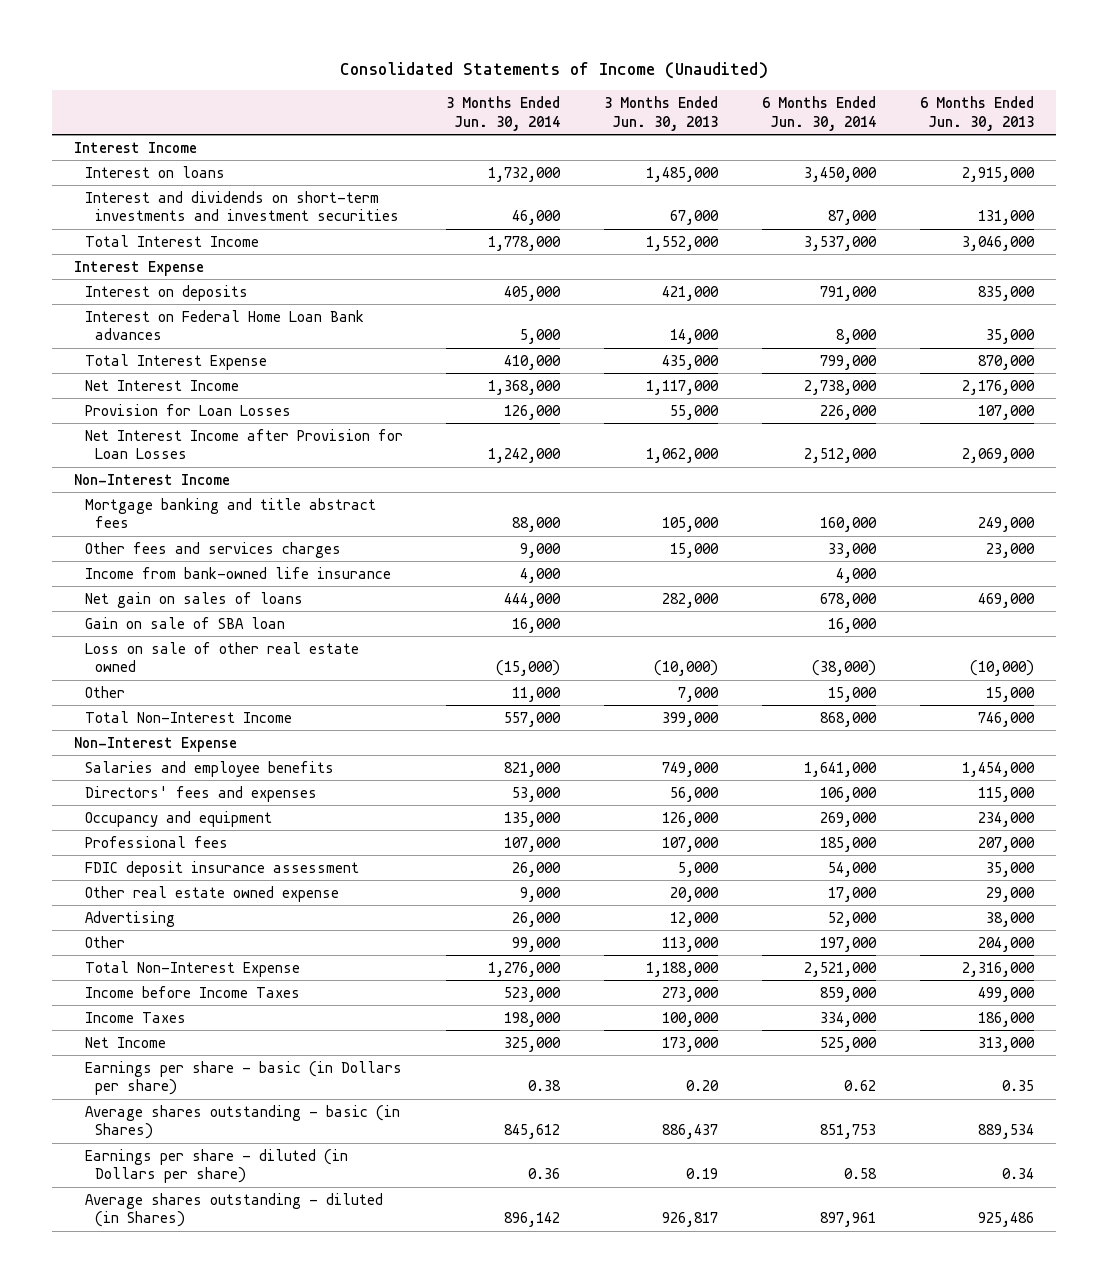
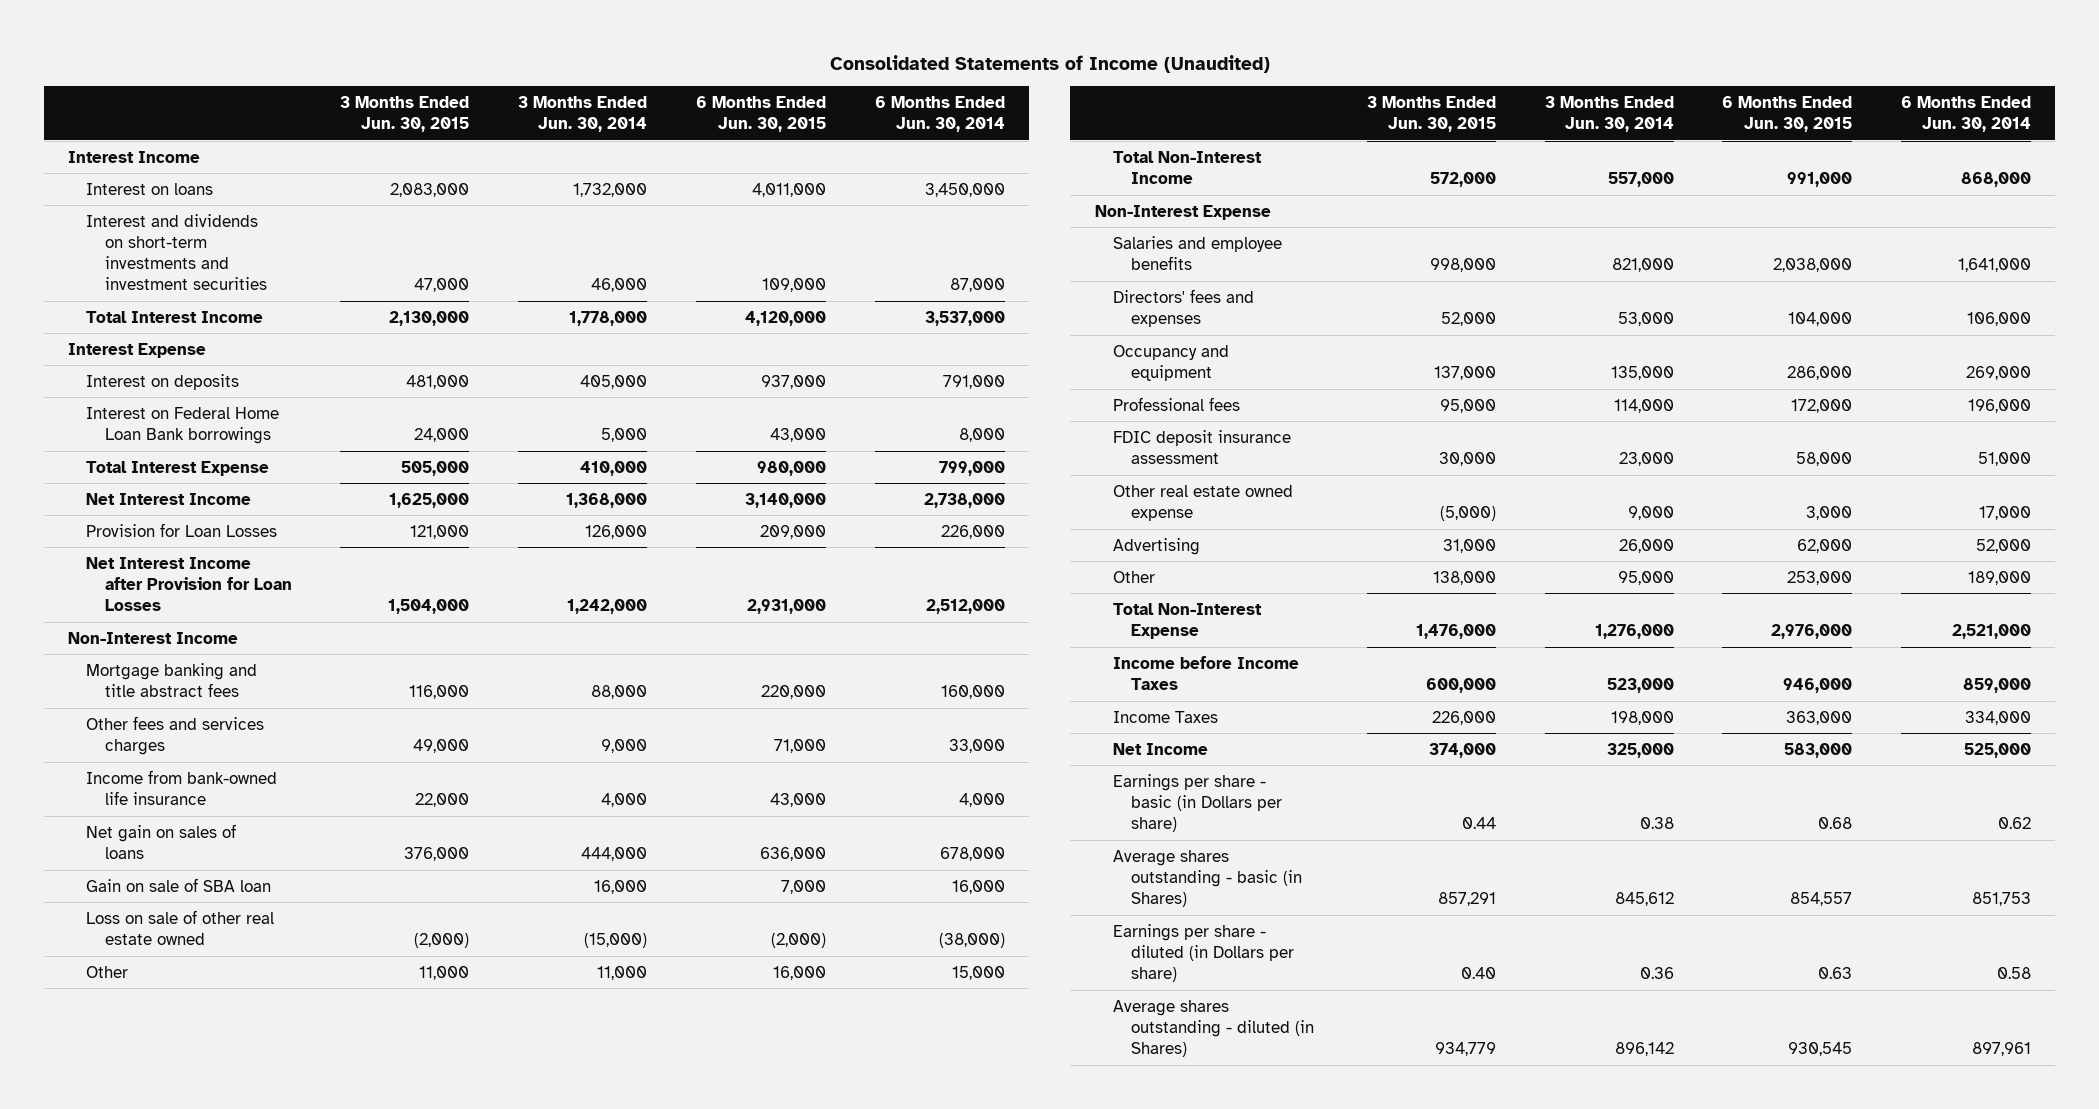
[604,96,719,131] 3 Months Ended Jun. 30, 2013 -> none
[919,96,1034,131] 6 Months Ended Jun. 30, 2013 -> none
none -> [340,96,470,133] 3 Months Ended Jun. 30, 2015
none -> [695,96,826,133] 6 Months Ended Jun. 30, 2015
[84,309,364,341] Interest on Federal Home Loan Bank advances -> [86,406,280,444] Interest on Federal Home Loan Bank borrowings
[504,836,562,852] 107,000 -> [1613,398,1674,413] 114,000
[819,836,877,852] 185,000 -> [1968,398,2032,413] 196,000
[512,861,562,877] 26,000 -> [1618,451,1674,466] 23,000
[827,861,877,877] 54,000 -> [1978,451,2032,466] 51,000
[512,936,562,952] 99,000 -> [1617,570,1674,585] 95,000
[819,936,877,952] 197,000 -> [1968,570,2032,585] 189,000

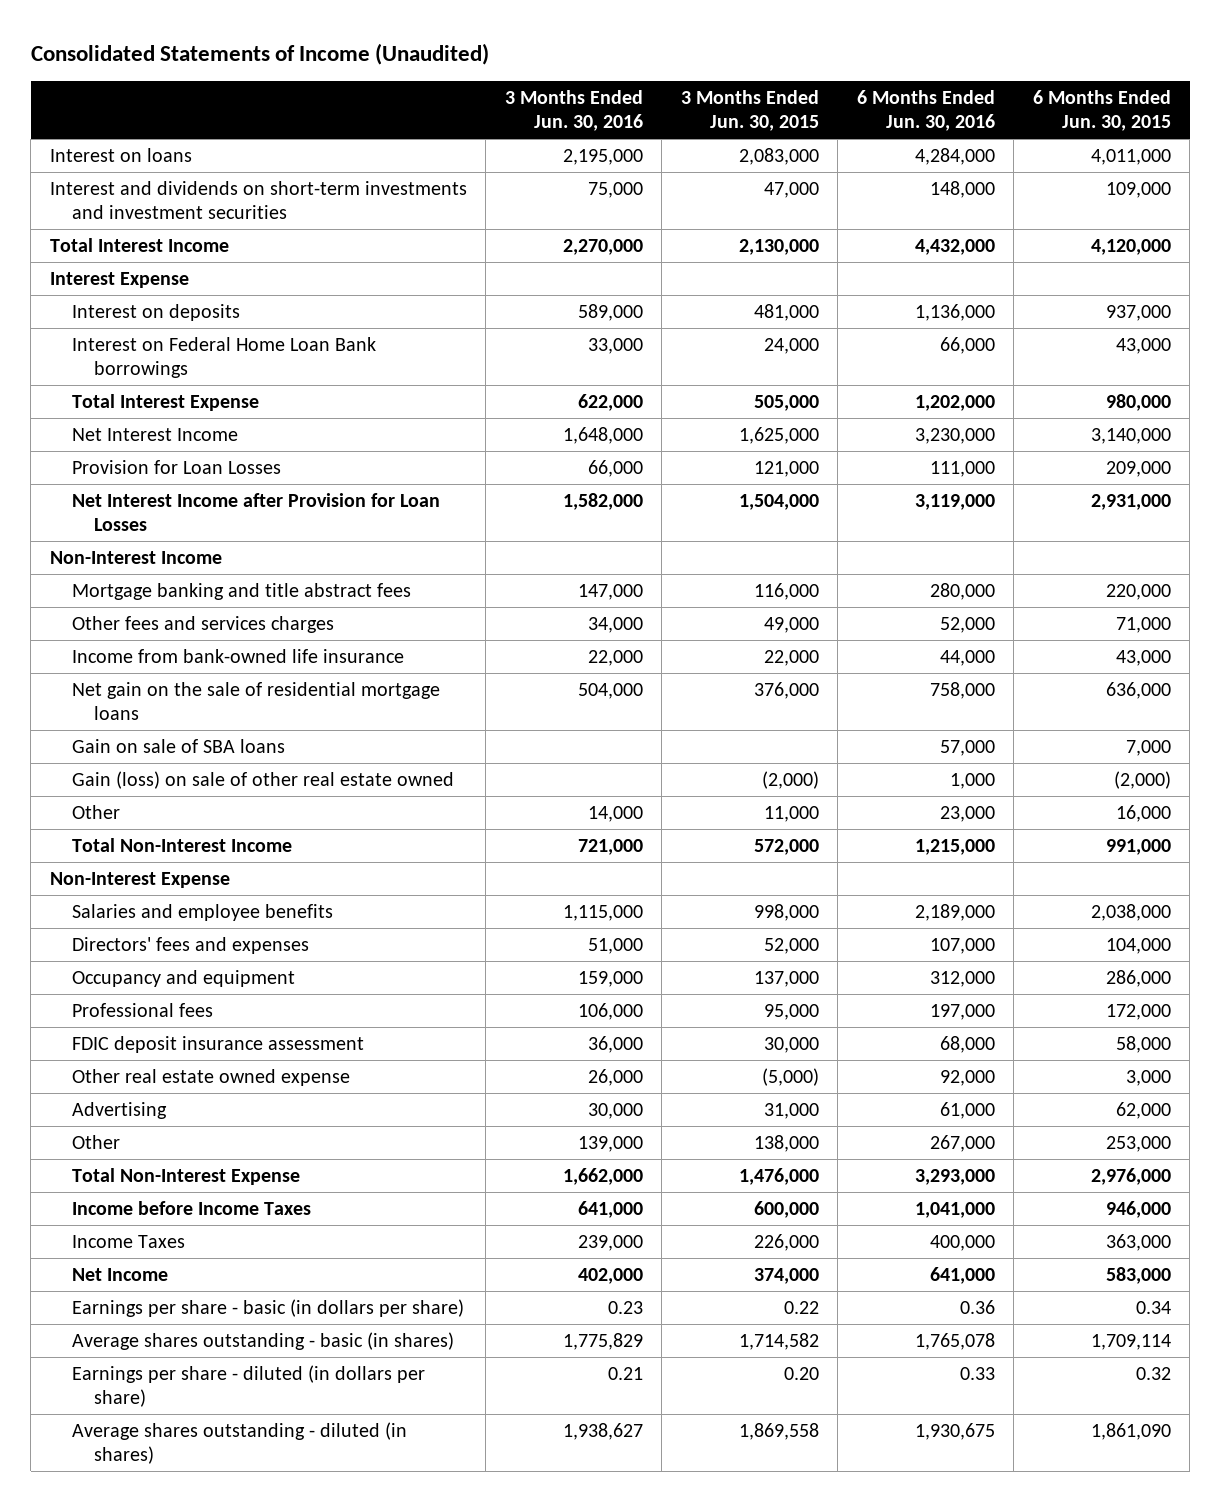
[518,96,648,133] 3 Months Ended Jun. 30, 2014 -> none
[874,96,1005,133] 6 Months Ended Jun. 30, 2014 -> none
none -> [504,89,643,132] 3 Months Ended Jun. 30, 2016
none -> [856,89,995,132] 6 Months Ended Jun. 30, 2016
[68,150,201,163] Interest Income -> none
[86,823,237,859] Net gain on sales of loans -> [71,681,440,721] Net gain on the sale of residential mortgage loans
[86,877,272,892] Gain on sale of SBA loan -> [71,738,285,753] Gain on sale of SBA loans
[86,909,275,945] Loss on sale of other real estate owned -> [71,770,454,789] Gain (loss) on sale of other real estate owned
[1112,773,1283,832] Earnings per share - basic (in Dollars per share) -> [71,1298,464,1317] Earnings per share - basic (in dollars per share)
[1461,816,1496,829] 0.44 -> [783,1300,819,1314] 0.22
[1818,816,1853,829] 0.68 -> [1135,1300,1171,1314] 0.34
[1112,849,1303,907] Average shares outstanding - basic (in Shares) -> [71,1331,454,1350] Average shares outstanding - basic (in shares)
[1437,891,1496,906] 857,291 -> [738,1332,819,1350] 1,714,582
[1790,891,1853,906] 854,557 -> [1090,1333,1171,1350] 1,709,114
[1112,923,1295,982] Earnings per share - diluted (in Dollars per share) -> [71,1364,425,1408] Earnings per share - diluted (in dollars per share)
[1460,966,1496,979] 0.40 -> [783,1366,819,1380] 0.20
[1818,966,1853,979] 0.63 -> [1135,1366,1171,1380] 0.32
[1112,999,1315,1057] Average shares outstanding - diluted (in Shares) -> [71,1421,407,1465] Average shares outstanding - diluted (in shares)
[1434,1041,1496,1056] 934,779 -> [738,1422,819,1440] 1,869,558
[1788,1041,1853,1056] 930,545 -> [1090,1422,1171,1440] 1,861,090

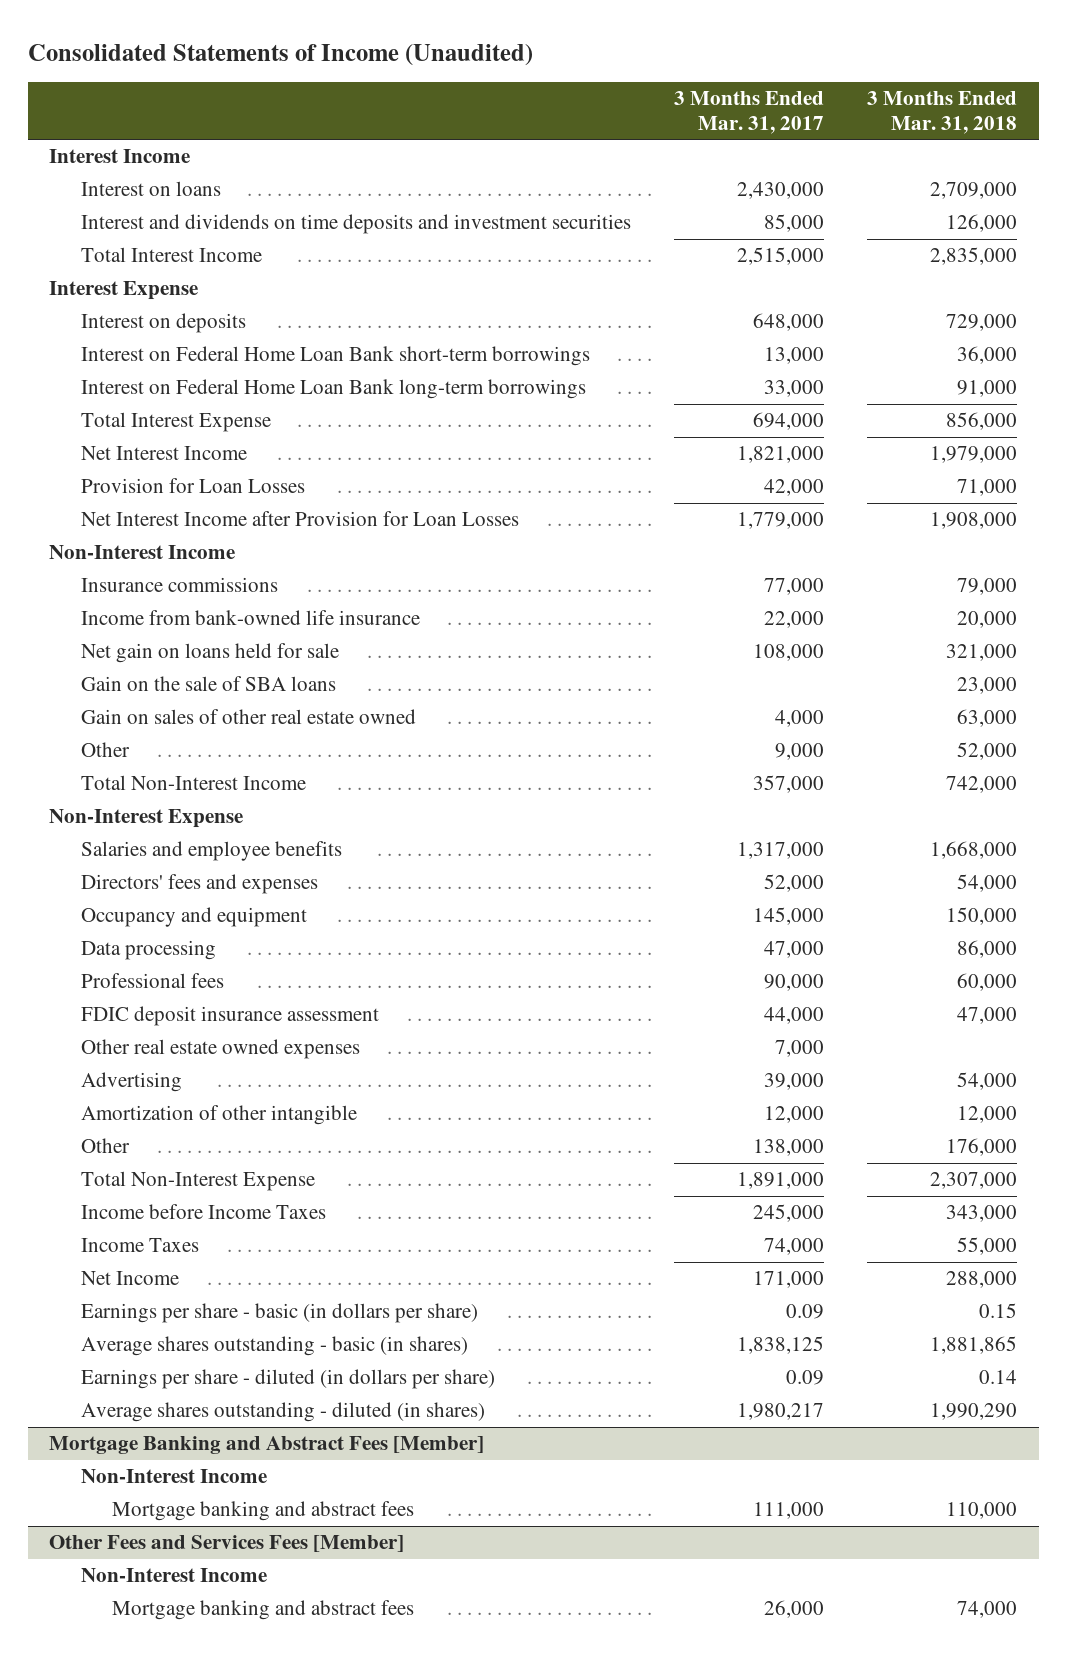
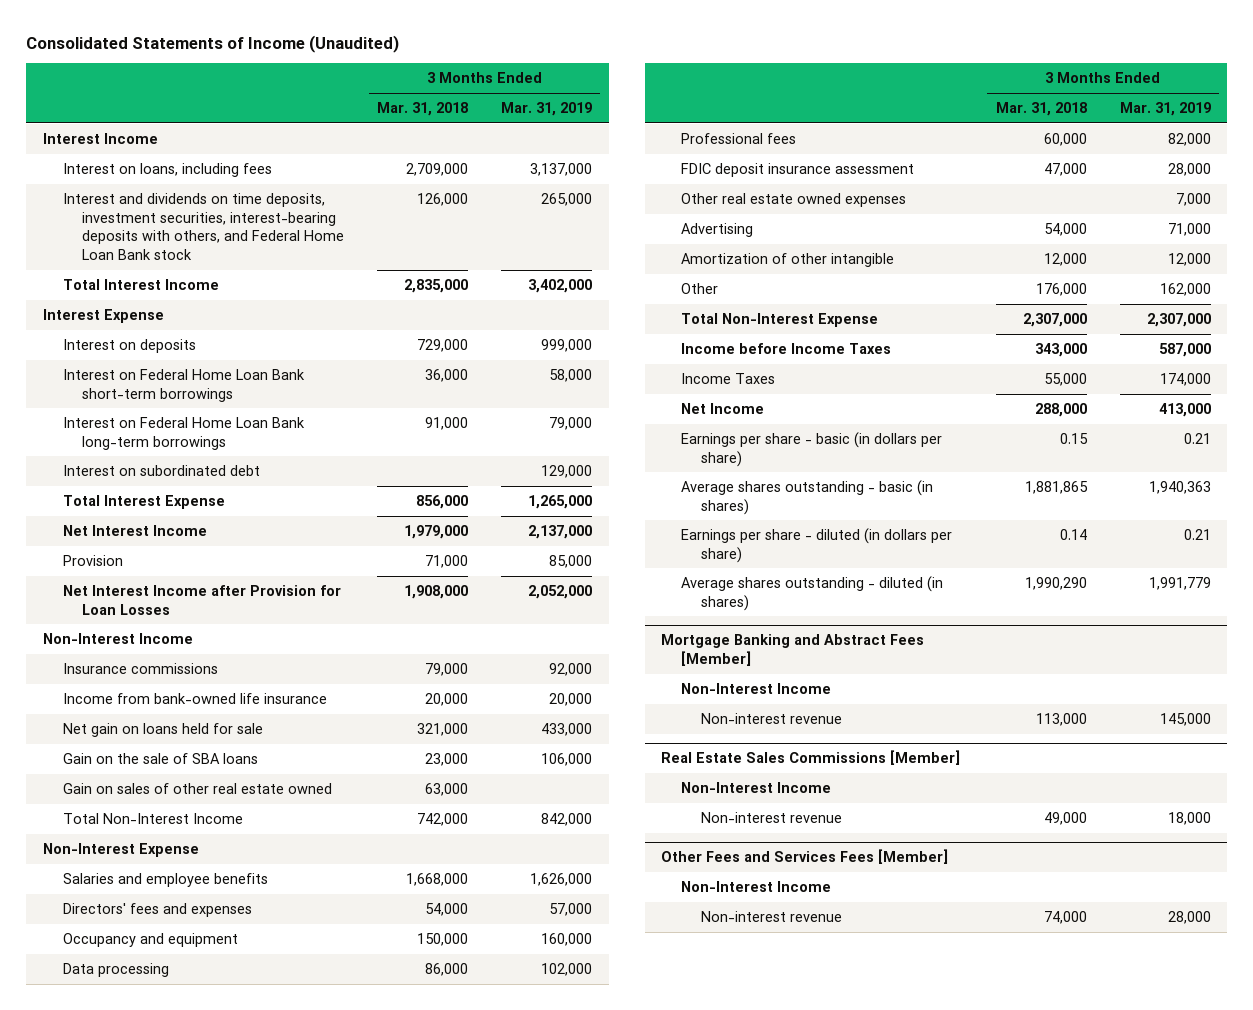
[673,91,824,134] 3 Months Ended Mar. 31, 2017 -> none
none -> [501,102,593,117] Mar. 31, 2019
[80,181,221,197] Interest on loans -> [62,163,272,178] Interest on loans, including fees
[80,214,631,235] Interest and dividends on time deposits and investment securities -> [62,193,345,260] Interest and dividends on time deposits, investment securities, interest-bearing deposits with others, and Federal Home Loan Bank stock
none -> [62,465,260,477] Interest on subordinated debt
[80,478,305,494] Provision for Loan Losses -> [62,555,123,567] Provision
[80,742,130,758] Other -> none
[111,1501,414,1522] Mortgage banking and abstract fees -> none
none -> [700,713,842,725] Non-interest revenue
none -> [661,750,961,766] Real Estate Sales Commissions [Member]
none -> [680,782,831,794] Non-Interest Income
none -> [700,812,842,824] Non-interest revenue
[111,1600,414,1621] Mortgage banking and abstract fees -> [700,911,842,923] Non-interest revenue

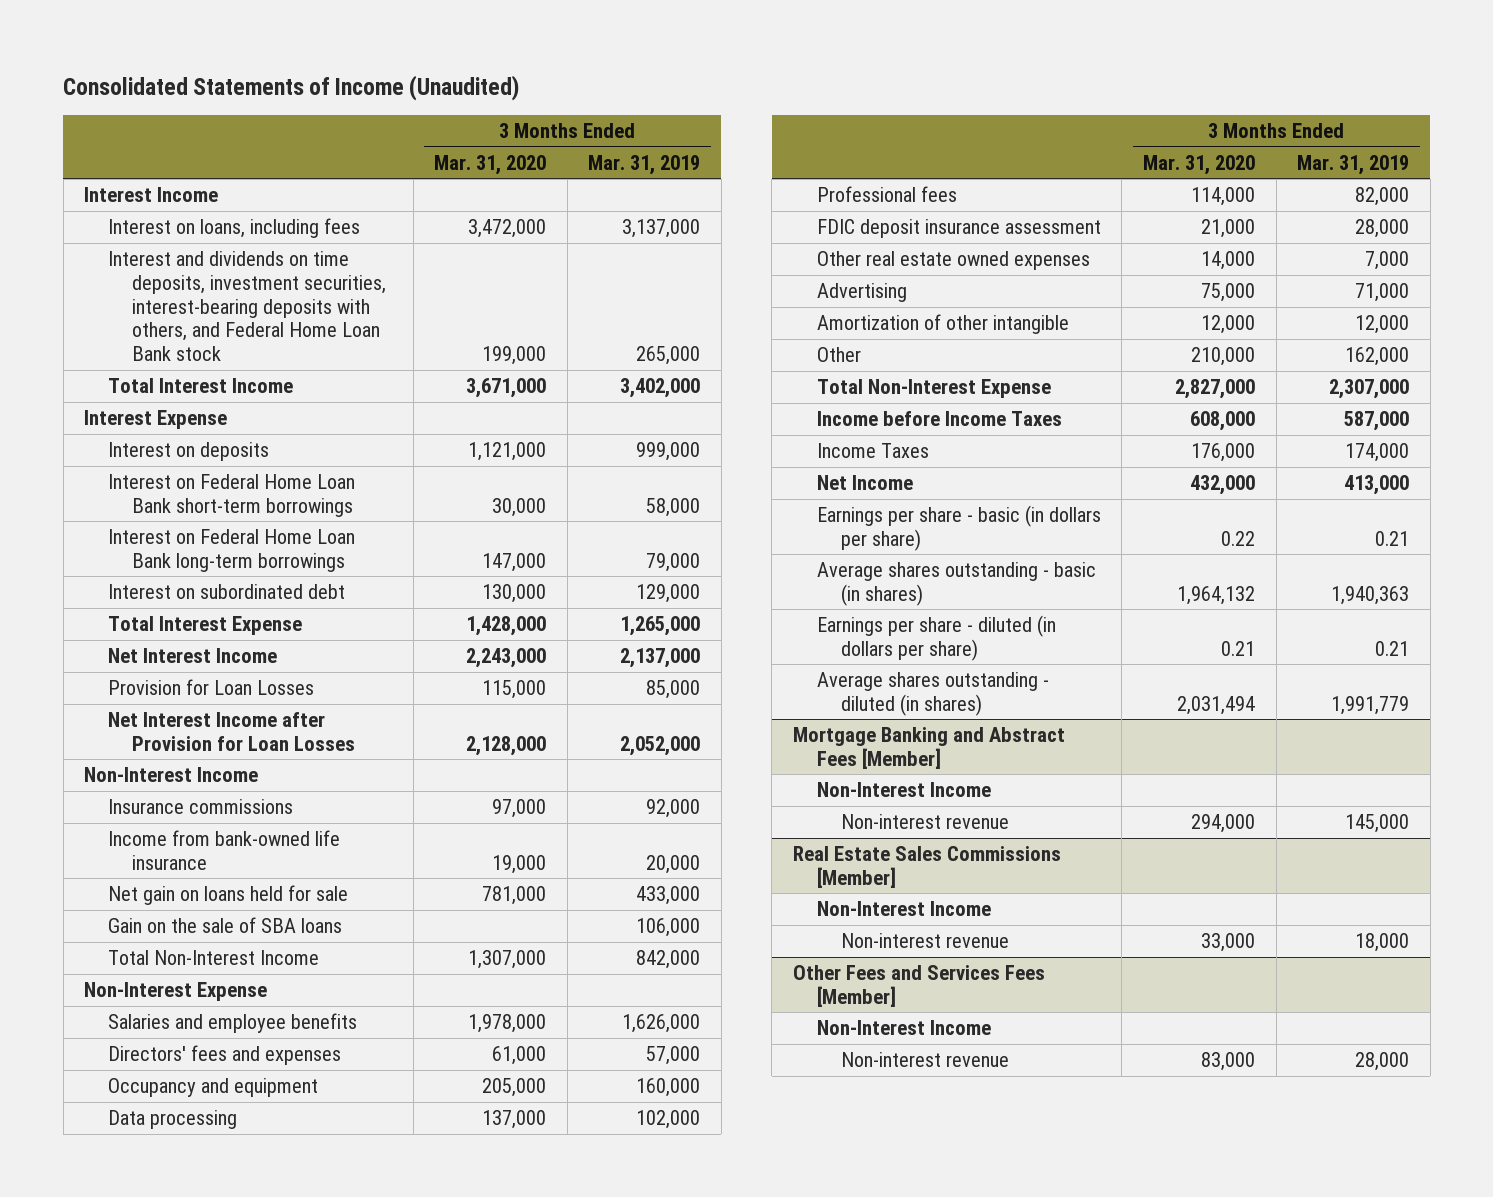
[377,102,469,117] Mar. 31, 2018 -> none
none -> [434,154,547,175] Mar. 31, 2020
[62,555,123,567] Provision -> [108,679,315,696] Provision for Loan Losses
[62,783,332,795] Gain on sales of other real estate owned -> none

